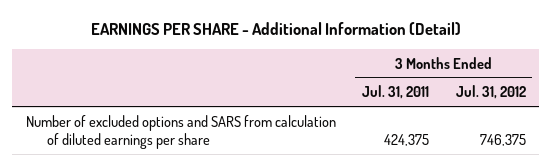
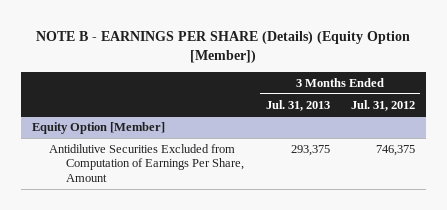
[90,21,461,35] EARNINGS PER SHARE - Additional Information (Detail) -> [36,30,411,63] NOTE B - EARNINGS PER SHARE (Details) (Equity Option [Member])
[362,85,430,100] Jul. 31, 2011 -> none
none -> [265,99,330,111] Jul. 31, 2013
none -> [32,121,166,134] Equity Option [Member]
[25,114,336,149] Number of excluded options and SARS from calculation of diluted earnings per share -> [49,143,245,183] Antidilutive Securities Excluded from Computation of Earnings Per Share, Amount

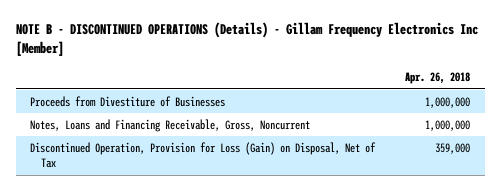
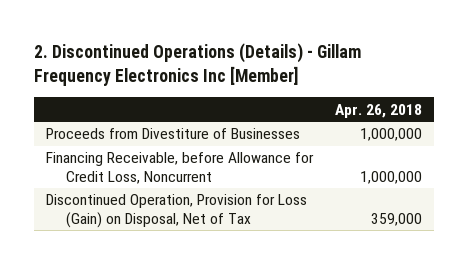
[15,22,478,57] NOTE B - DISCONTINUED OPERATIONS (Details) - Gillam Frequency Electronics Inc [Member] -> [34,43,362,86] 2. Discontinued Operations (Details) - Gillam Frequency Electronics Inc [Member]
[30,118,311,132] Notes, Loans and Financing Receivable, Gross, Noncurrent -> [45,152,314,184] Financing Receivable, before Allowance for Credit Loss, Noncurrent

